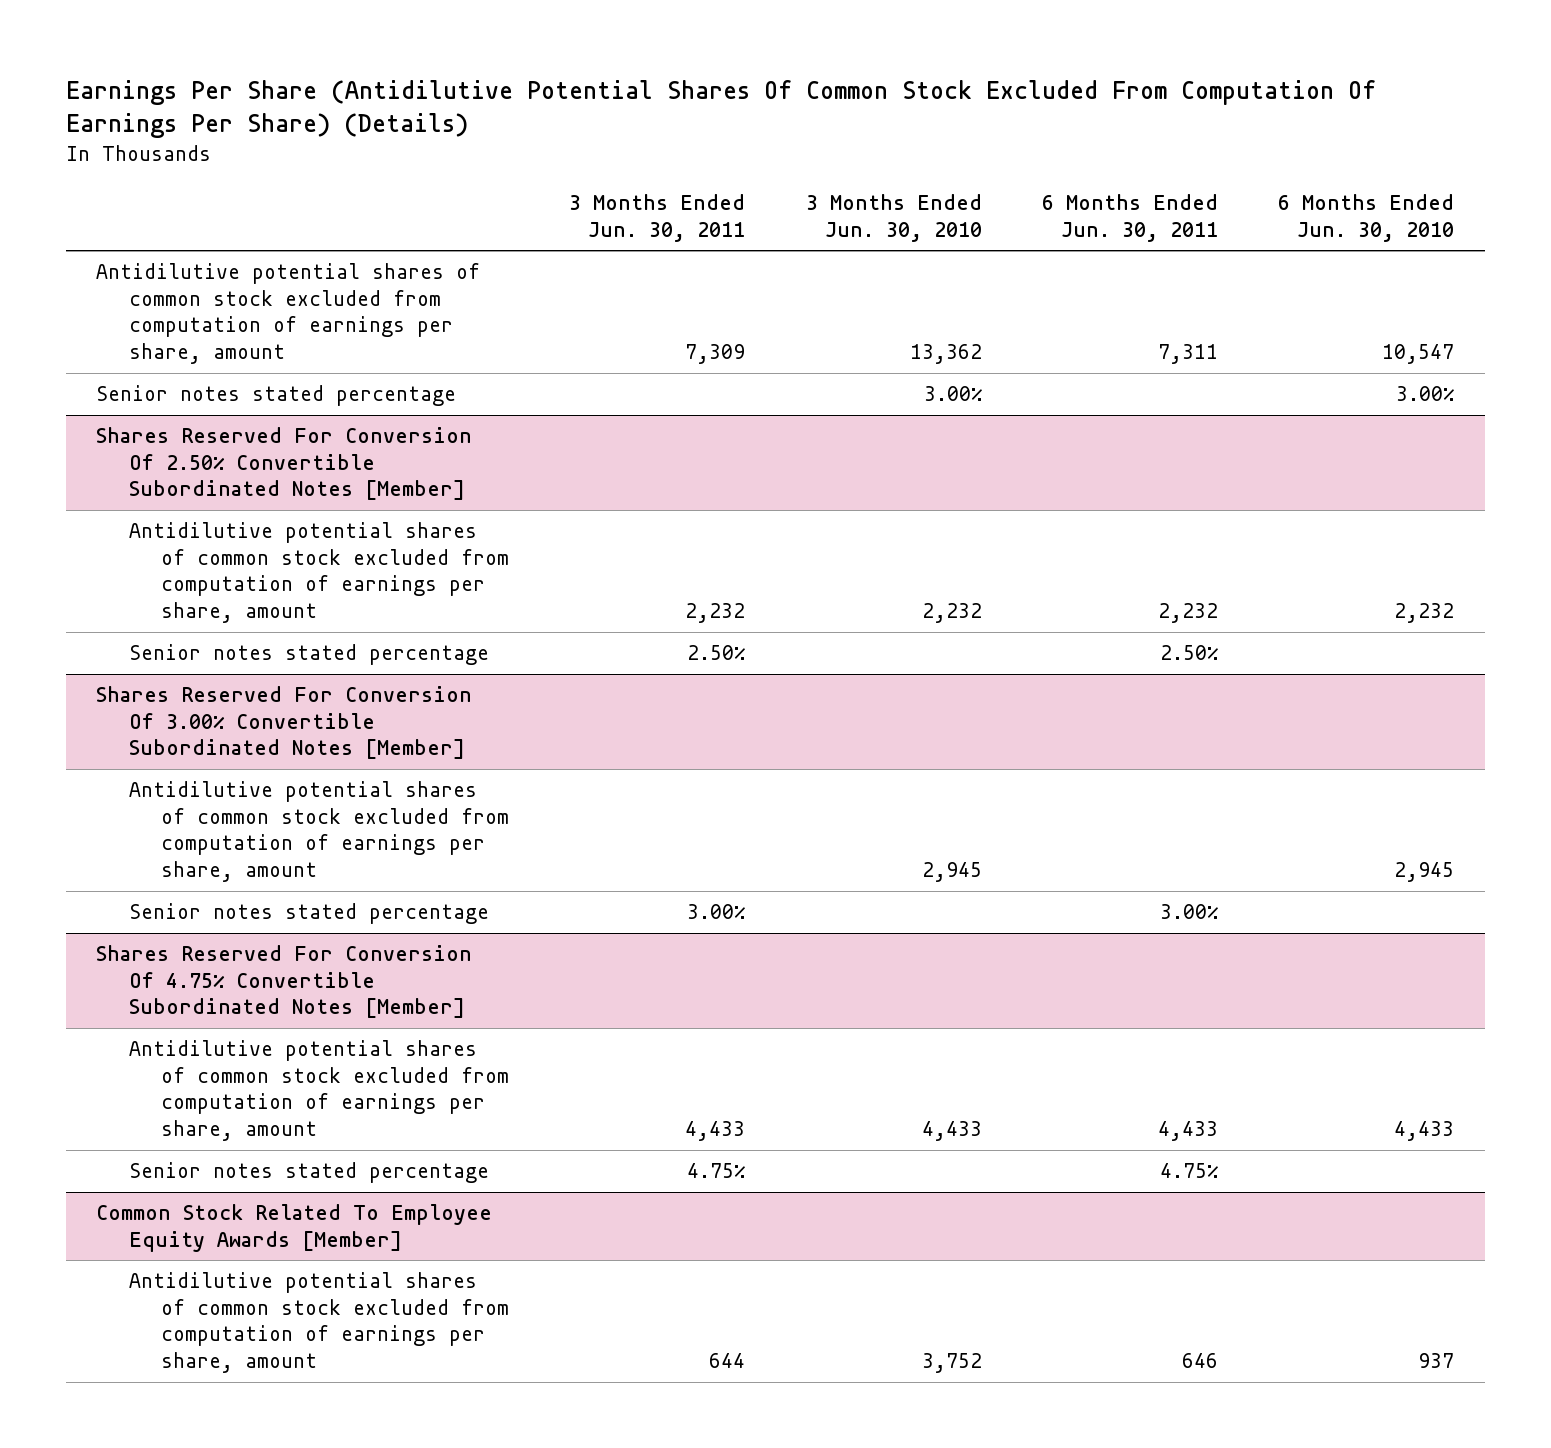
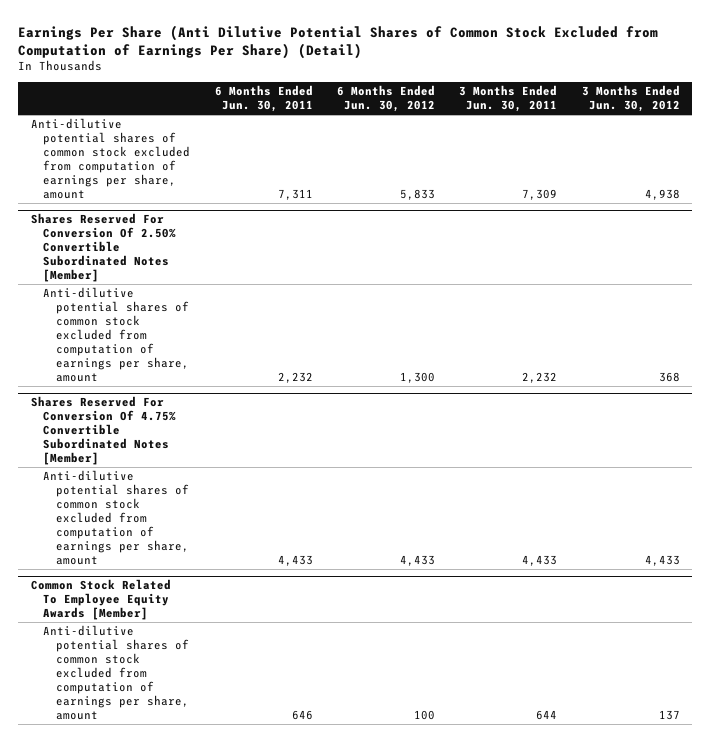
[66,80,1377,139] Earnings Per Share (Antidilutive Potential Shares Of Common Stock Excluded From Computation Of Earnings Per Share) (Details) -> [18,24,659,59] Earnings Per Share (Anti Dilutive Potential Shares of Common Stock Excluded from Computation of Earnings Per Share) (Detail)
[805,194,982,242] 3 Months Ended Jun. 30, 2010 -> none
[1278,194,1455,242] 6 Months Ended Jun. 30, 2010 -> none
none -> [337,85,436,113] 6 Months Ended Jun. 30, 2012
none -> [581,85,680,113] 3 Months Ended Jun. 30, 2012
[96,385,457,407] Senior notes stated percentage -> none
[96,263,481,365] Antidilutive potential shares of common stock excluded from computation of earnings per share, amount -> [30,118,191,200] Anti-dilutive potential shares of common stock excluded from computation of earnings per share, amount
[128,644,489,666] Senior notes stated percentage -> none
[96,686,473,760] Shares Reserved For Conversion Of 3.00% Convertible Subordinated Notes [Member] -> none
[128,781,509,883] Antidilutive potential shares of common stock excluded from computation of earnings per share, amount -> none
[128,903,489,925] Senior notes stated percentage -> none
[128,522,509,624] Antidilutive potential shares of common stock excluded from computation of earnings per share, amount -> [43,287,190,383] Anti-dilutive potential shares of common stock excluded from computation of earnings per share, amount
[128,1162,489,1184] Senior notes stated percentage -> none
[128,1040,509,1142] Antidilutive potential shares of common stock excluded from computation of earnings per share, amount -> [43,470,190,566] Anti-dilutive potential shares of common stock excluded from computation of earnings per share, amount
[128,1272,509,1374] Antidilutive potential shares of common stock excluded from computation of earnings per share, amount -> [43,625,190,721] Anti-dilutive potential shares of common stock excluded from computation of earnings per share, amount

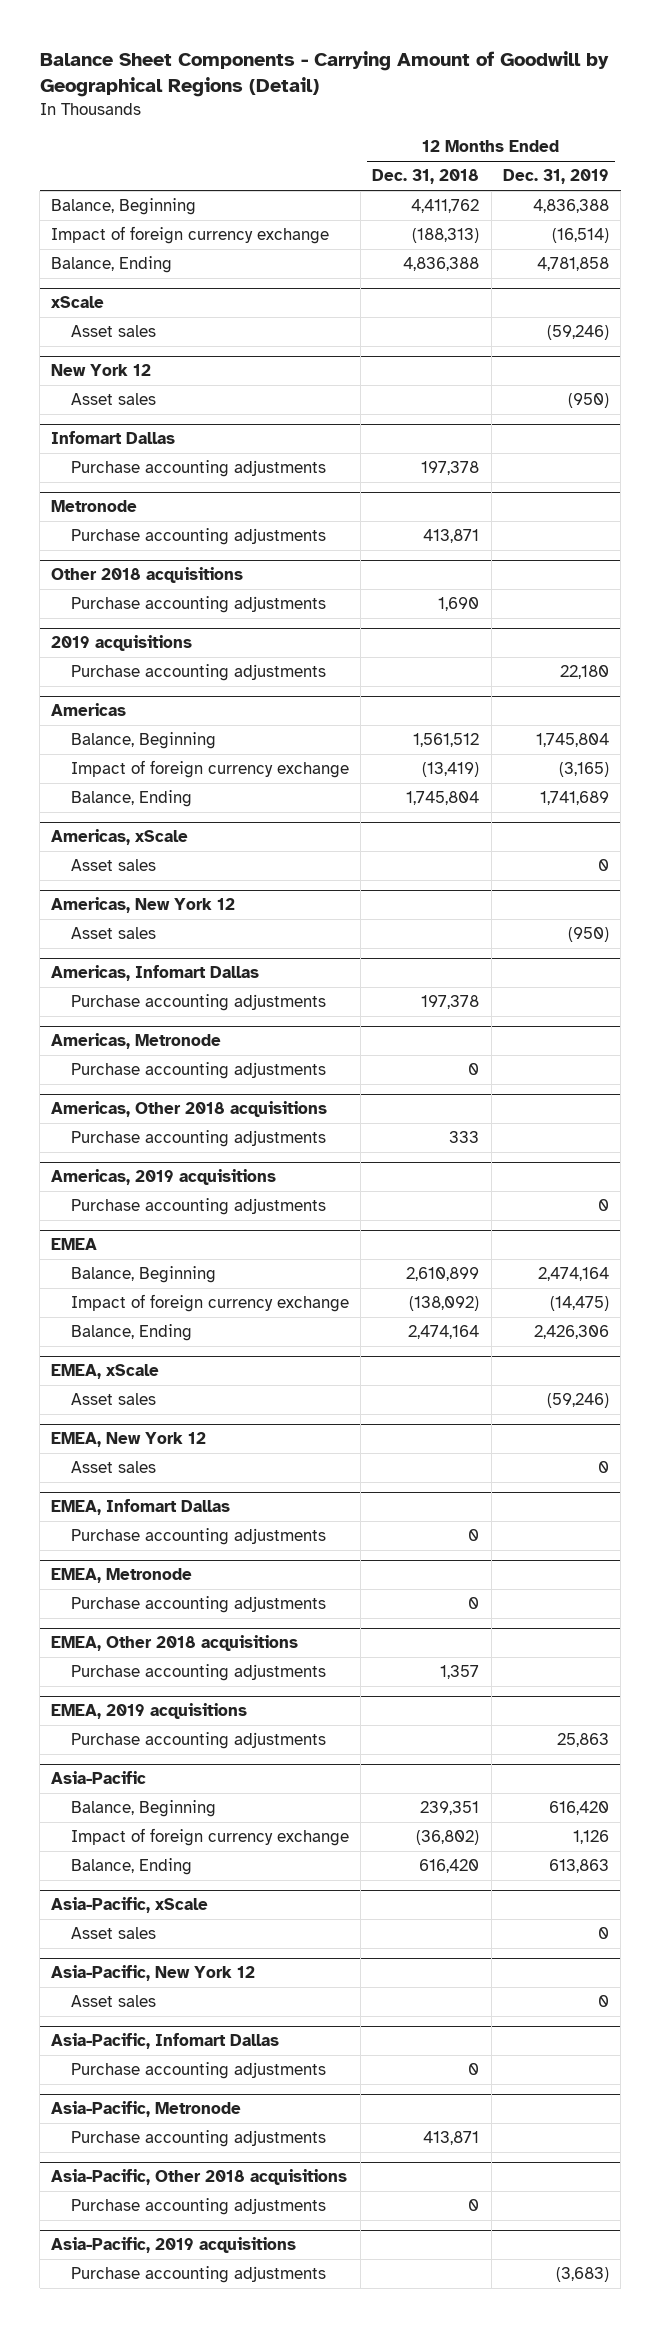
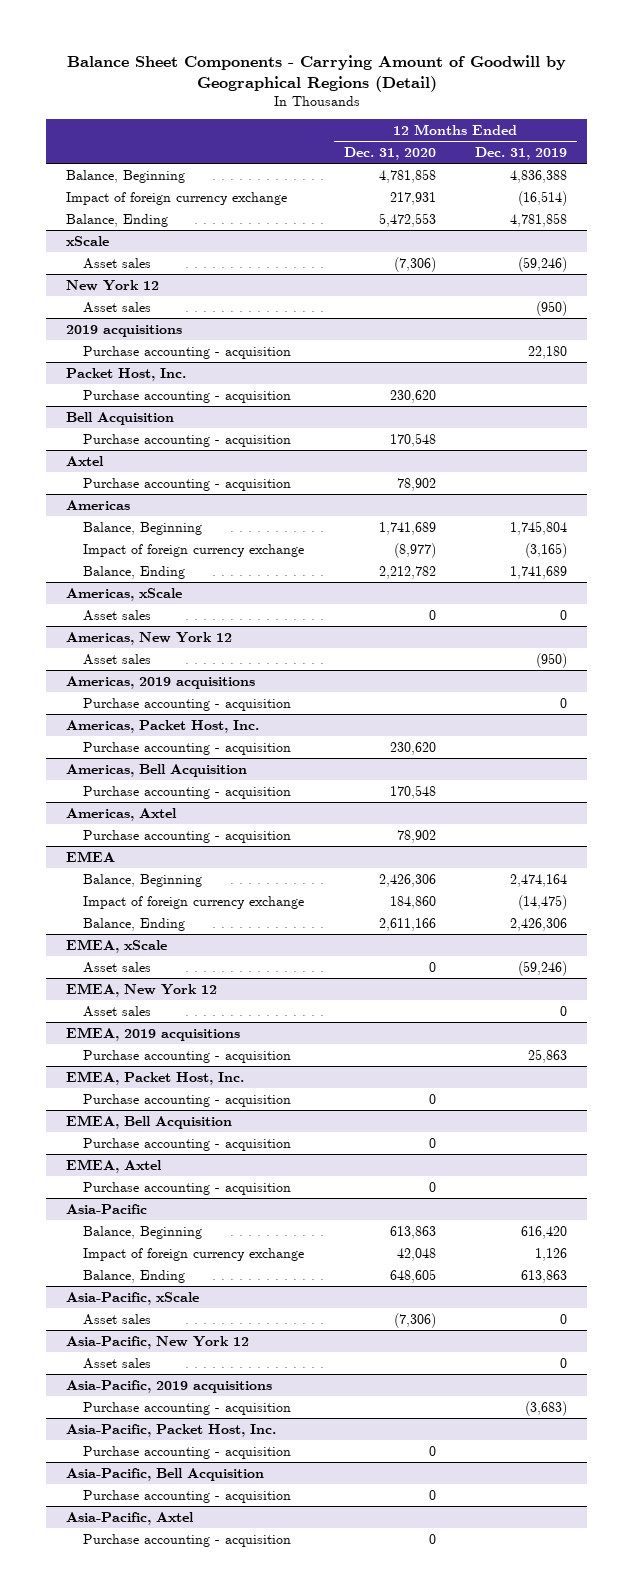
[372,169,480,185] Dec. 31, 2018 -> none
none -> [343,146,436,160] Dec. 31, 2020
[51,431,176,445] Infomart Dallas -> none
[70,460,326,478] Purchase accounting adjustments -> none
[51,500,138,513] Metronode -> none
[70,528,326,546] Purchase accounting adjustments -> none
[51,567,244,584] Other 2018 acquisitions -> none
[70,596,326,614] Purchase accounting adjustments -> none
[70,664,326,682] Purchase accounting adjustments -> [82,345,291,359] Purchase accounting - acquisition
none -> [65,367,186,381] Packet Host, Inc.
none -> [82,389,291,403] Purchase accounting - acquisition
none -> [65,411,174,425] Bell Acquisition
none -> [82,433,291,447] Purchase accounting - acquisition
none -> [65,455,104,466] Axtel
none -> [82,477,291,491] Purchase accounting - acquisition
[51,965,260,982] Americas, Infomart Dallas -> none
[70,994,326,1012] Purchase accounting adjustments -> none
[51,1033,222,1050] Americas, Metronode -> none
[70,1062,326,1080] Purchase accounting adjustments -> none
[51,1101,328,1118] Americas, Other 2018 acquisitions -> none
[70,1130,326,1148] Purchase accounting adjustments -> none
[70,1198,326,1216] Purchase accounting adjustments -> [82,697,291,711] Purchase accounting - acquisition
none -> [65,719,259,733] Americas, Packet Host, Inc.
none -> [82,741,291,755] Purchase accounting - acquisition
none -> [65,763,247,777] Americas, Bell Acquisition
none -> [82,785,291,799] Purchase accounting - acquisition
none -> [65,807,177,821] Americas, Axtel
none -> [82,829,291,843] Purchase accounting - acquisition
[51,1499,231,1516] EMEA, Infomart Dallas -> none
[70,1528,326,1546] Purchase accounting adjustments -> none
[51,1568,193,1584] EMEA, Metronode -> none
[70,1596,326,1614] Purchase accounting adjustments -> none
[51,1635,299,1652] EMEA, Other 2018 acquisitions -> none
[70,1664,326,1682] Purchase accounting adjustments -> none
[70,1732,326,1750] Purchase accounting adjustments -> [82,1049,291,1063] Purchase accounting - acquisition
none -> [65,1070,244,1085] EMEA, Packet Host, Inc.
none -> [82,1093,291,1107] Purchase accounting - acquisition
none -> [65,1114,232,1129] EMEA, Bell Acquisition
none -> [82,1137,291,1151] Purchase accounting - acquisition
none -> [65,1158,162,1173] EMEA, Axtel
none -> [82,1181,291,1195] Purchase accounting - acquisition
[51,2033,280,2050] Asia-Pacific, Infomart Dallas -> none
[70,2062,326,2080] Purchase accounting adjustments -> none
[51,2101,242,2118] Asia-Pacific, Metronode -> none
[70,2130,326,2148] Purchase accounting adjustments -> none
[51,2169,348,2186] Asia-Pacific, Other 2018 acquisitions -> none
[70,2198,326,2216] Purchase accounting adjustments -> none
[70,2266,326,2284] Purchase accounting adjustments -> [82,1401,291,1415] Purchase accounting - acquisition
none -> [65,1423,276,1437] Asia-Pacific, Packet Host, Inc.
none -> [82,1445,291,1459] Purchase accounting - acquisition
none -> [65,1467,264,1481] Asia-Pacific, Bell Acquisition
none -> [82,1489,291,1503] Purchase accounting - acquisition
none -> [65,1511,194,1525] Asia-Pacific, Axtel
none -> [82,1533,291,1547] Purchase accounting - acquisition

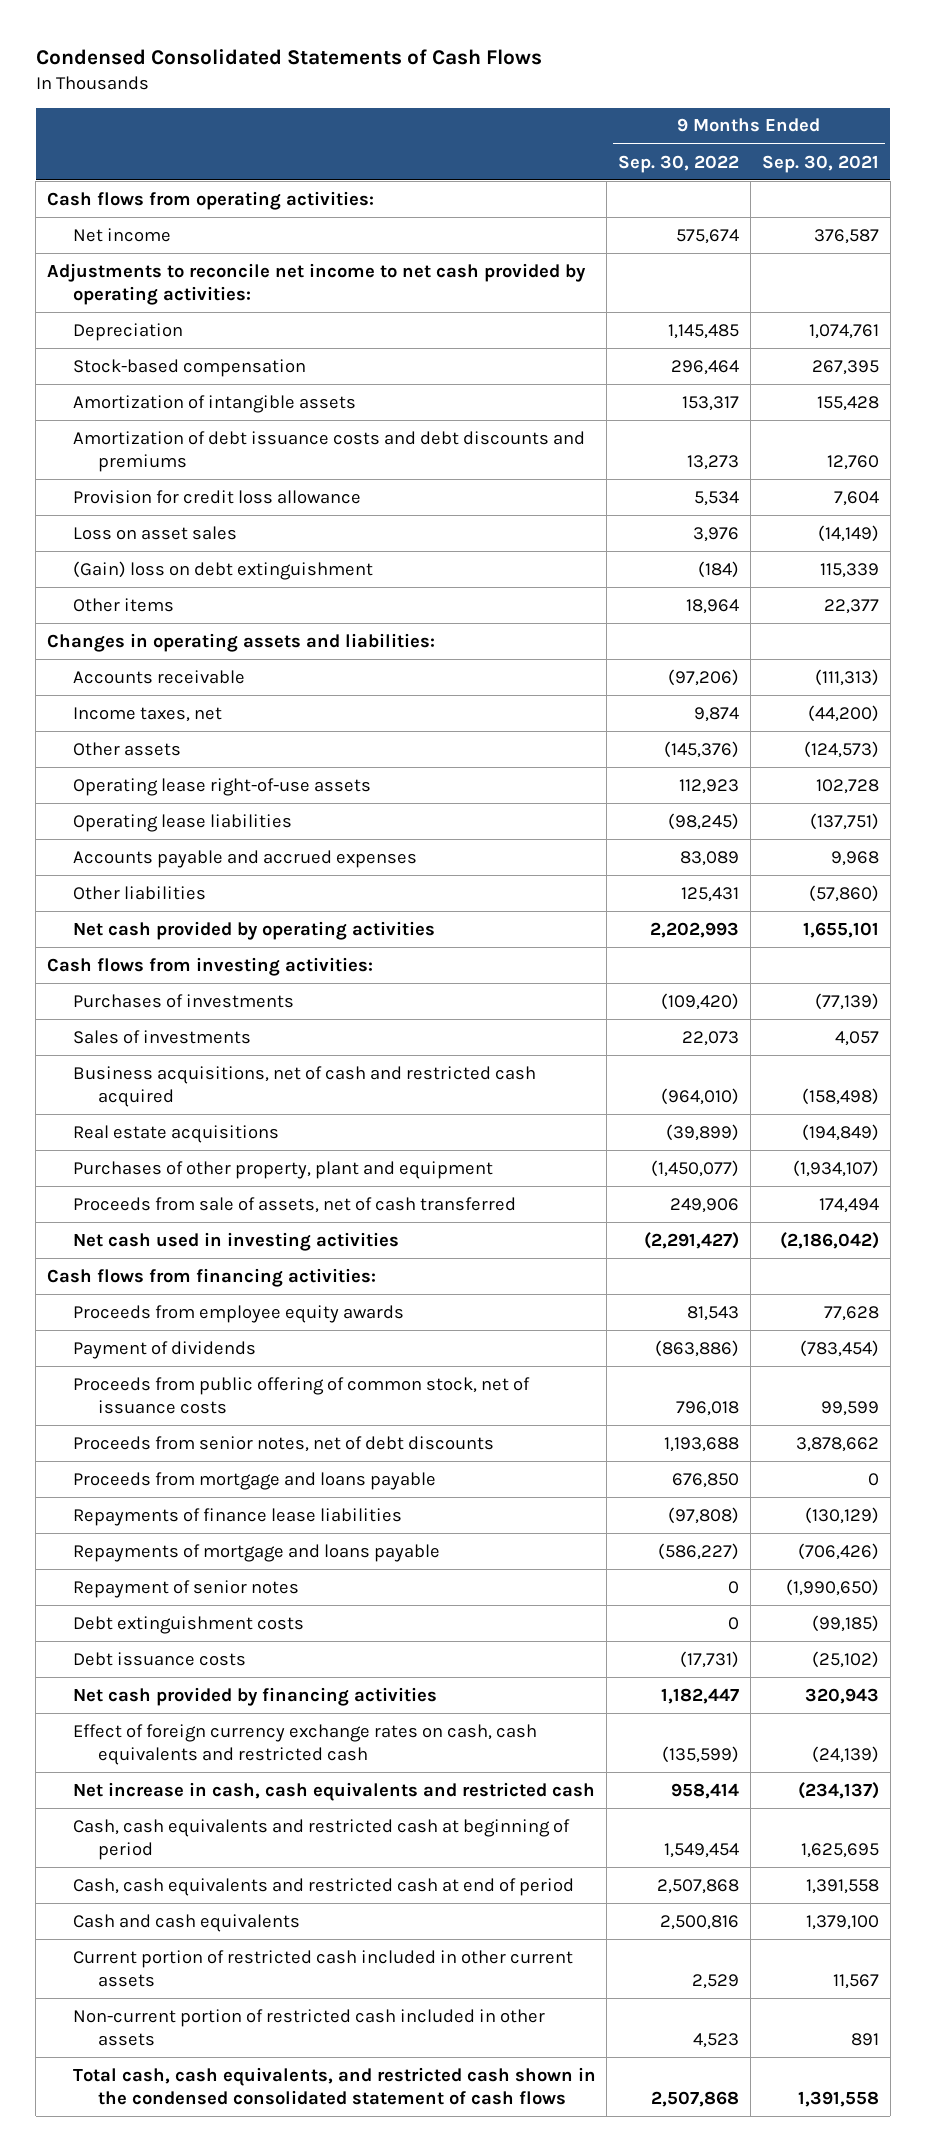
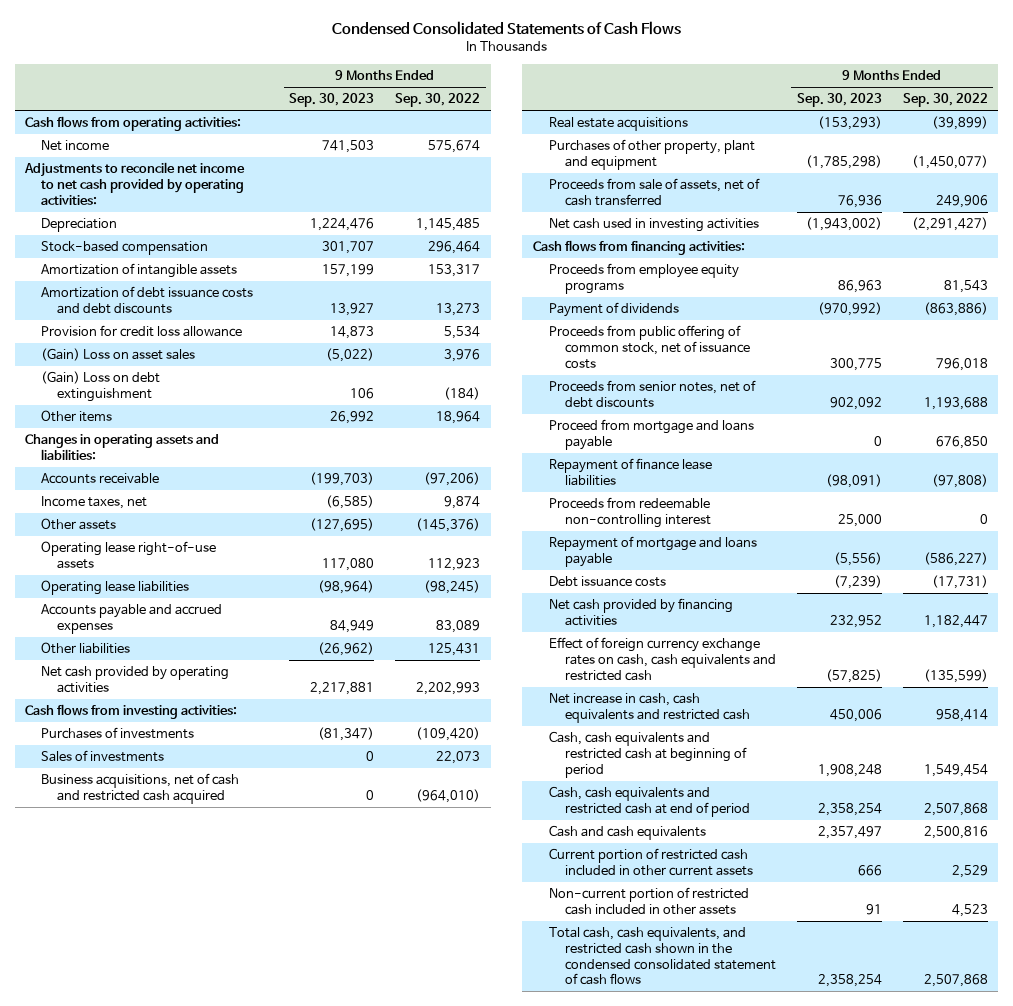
[761,154,879,173] Sep. 30, 2021 -> none
none -> [289,93,375,108] Sep. 30, 2023
[72,430,585,473] Amortization of debt issuance costs and debt discounts and premiums -> [41,286,254,314] Amortization of debt issuance costs and debt discounts
[72,525,237,540] Loss on asset sales -> [41,348,196,362] (Gain) Loss on asset sales
[72,560,373,580] (Gain) loss on debt extinguishment -> [41,371,161,402] (Gain) Loss on debt extinguishment
[72,1304,404,1323] Proceeds from employee equity awards -> [548,263,739,294] Proceeds from employee equity programs
[72,1579,299,1598] Repayment of senior notes -> none
[72,1615,304,1634] Debt extinguishment costs -> none
[72,1471,436,1490] Proceeds from mortgage and loans payable -> [548,419,754,450] Proceed from mortgage and loans payable
[72,1507,402,1526] Repayments of finance lease liabilities -> [548,458,712,486] Repayment of finance lease liabilities
none -> [548,497,711,528] Proceeds from redeemable non-controlling interest
[72,1543,440,1562] Repayments of mortgage and loans payable -> [548,536,757,567] Repayment of mortgage and loans payable

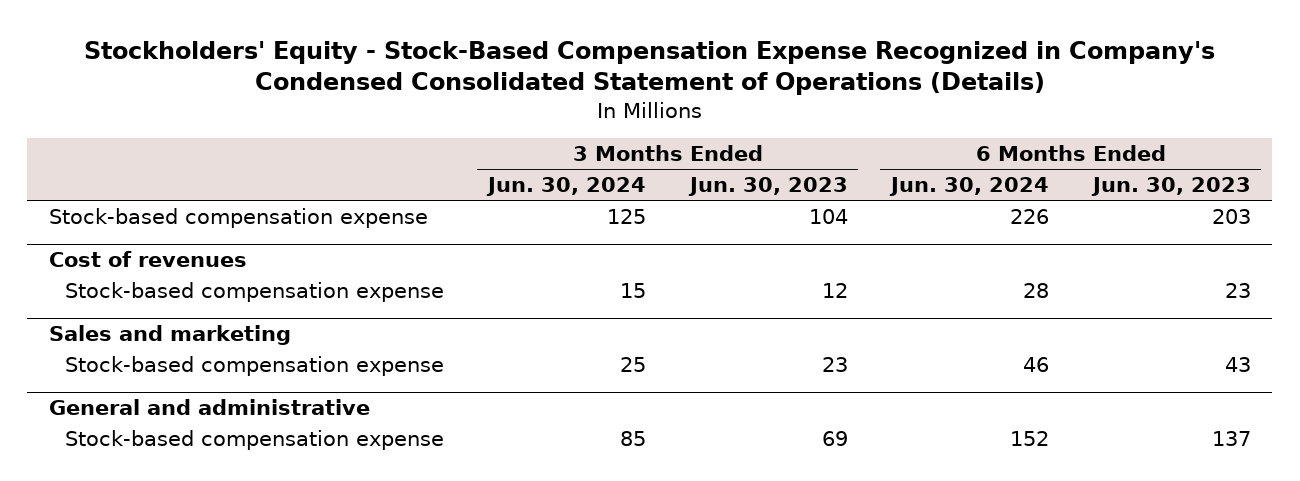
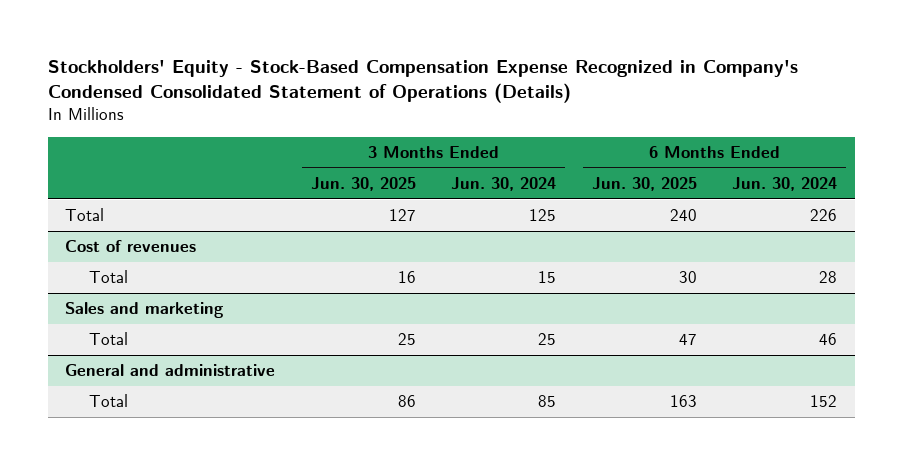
[687,177,848,197] Jun. 30, 2023 -> none
[1090,177,1251,197] Jun. 30, 2023 -> none
none -> [310,176,416,191] Jun. 30, 2025
none -> [591,176,697,191] Jun. 30, 2025
[49,207,429,228] Stock-based compensation expense -> [65,208,105,222] Total
[65,281,445,302] Stock-based compensation expense -> [88,270,128,284] Total
[65,355,445,376] Stock-based compensation expense -> [88,332,128,346] Total
[65,429,445,450] Stock-based compensation expense -> [88,394,128,408] Total

